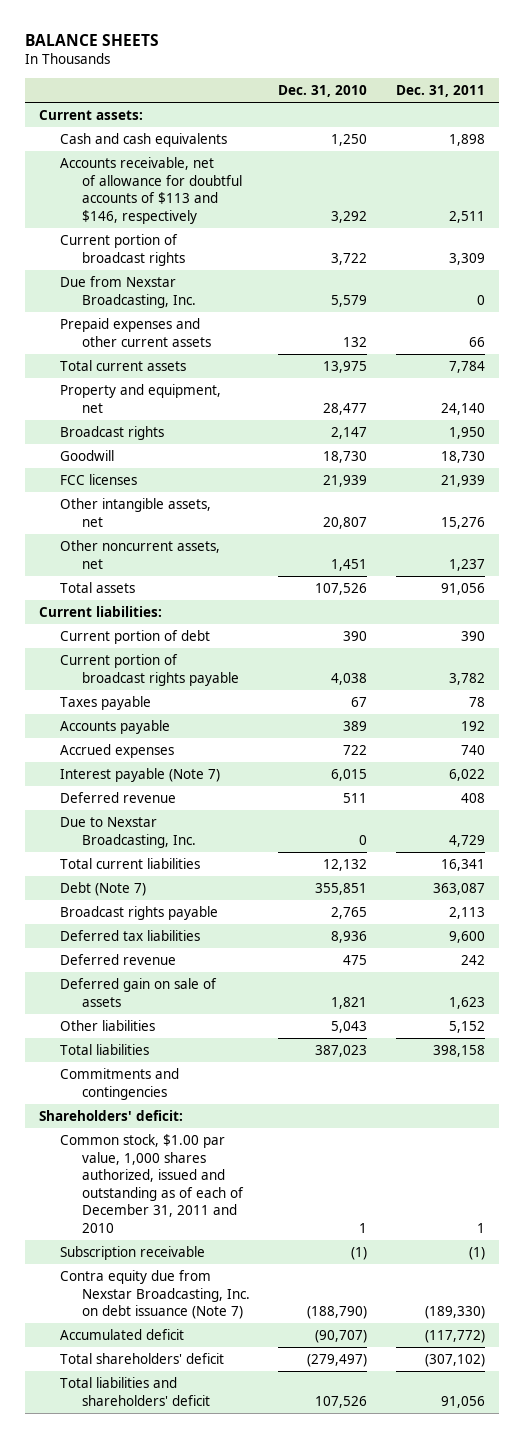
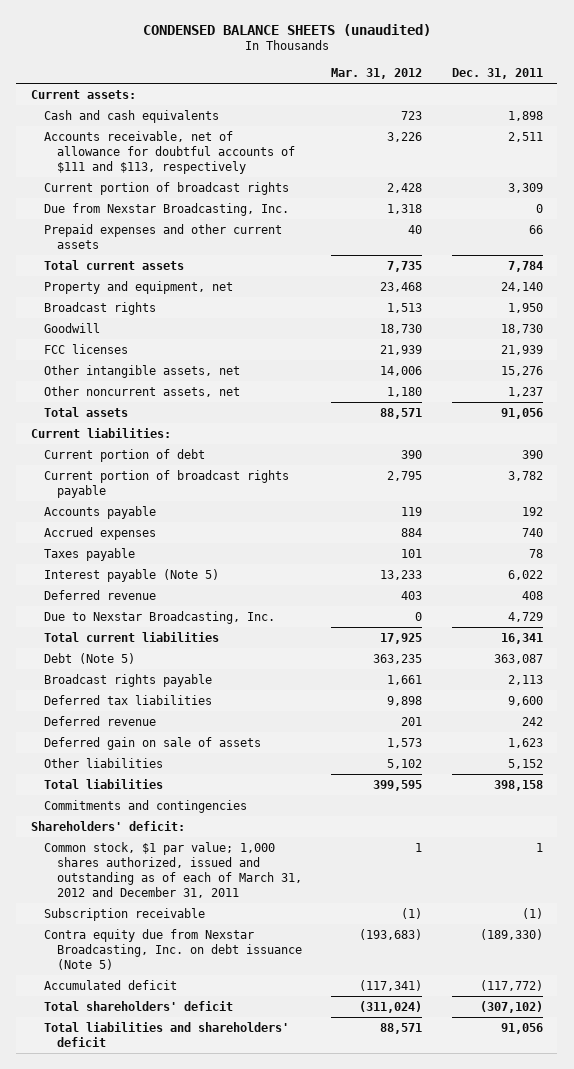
[24,33,159,46] BALANCE SHEETS -> [142,23,431,36] CONDENSED BALANCE SHEETS (unaudited)
[278,85,368,98] Dec. 31, 2010 -> none
none -> [331,68,423,80] Mar. 31, 2012
[60,157,242,224] Accounts receivable, net of allowance for doubtful accounts of $113 and $146, respectively -> [43,130,295,174] Accounts receivable, net of allowance for doubtful accounts of $111 and $113, respectively
[60,696,152,711] Taxes payable -> [43,547,135,561] Taxes payable
[60,768,221,783] Interest payable (Note 7) -> [43,568,219,582] Interest payable (Note 5)
[60,882,147,897] Debt (Note 7) -> [43,652,135,664] Debt (Note 5)
[60,1134,244,1233] Common stock, $1.00 par value, 1,000 shares authorized, issued and outstanding as of each of December 31, 2011 and 2010 -> [43,841,302,898] Common stock, $1 par value; 1,000 shares authorized, issued and outstanding as of each of March 31, 2012 and December 31, 2011
[60,1270,250,1320] Contra equity due from Nexstar Broadcasting, Inc. on debt issuance (Note 7) -> [43,928,302,970] Contra equity due from Nexstar Broadcasting, Inc. on debt issuance (Note 5)

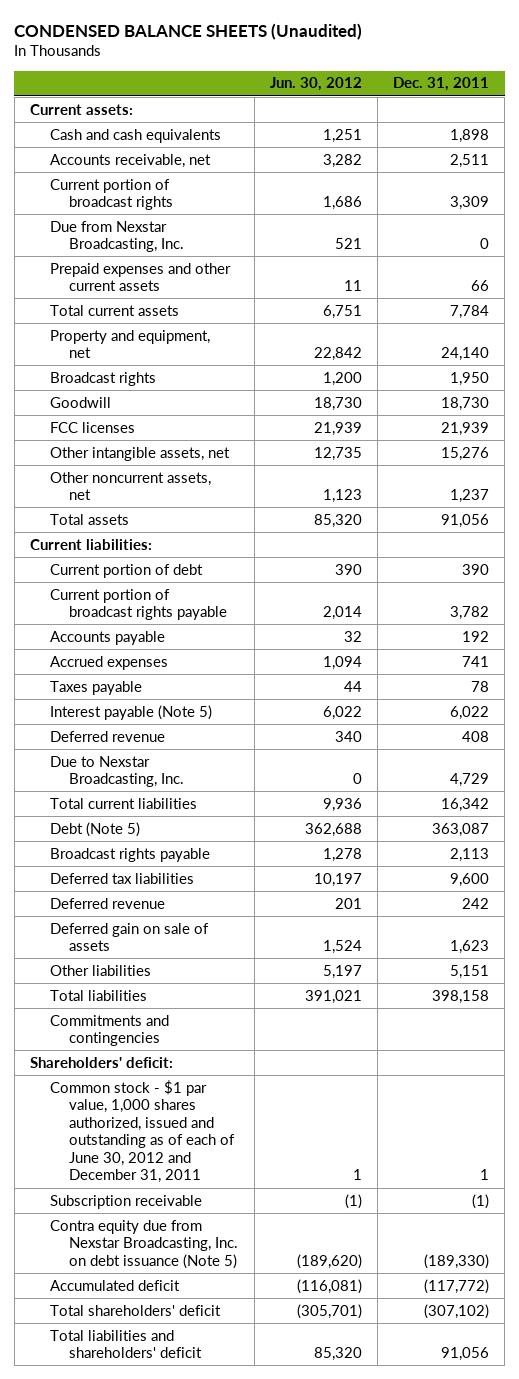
[142,23,431,36] CONDENSED BALANCE SHEETS (unaudited) -> [14,22,363,40] CONDENSED BALANCE SHEETS (Unaudited)
[331,68,423,80] Mar. 31, 2012 -> none
none -> [269,77,362,92] Jun. 30, 2012
[43,130,295,174] Accounts receivable, net of allowance for doubtful accounts of $111 and $113, respectively -> [49,153,211,168] Accounts receivable, net
[521,527,543,537] 740 -> [462,655,490,667] 741
[500,632,543,644] 16,341 -> [441,797,490,812] 16,342
[507,758,543,769] 5,152 -> [450,964,490,979] 5,151
[43,841,302,898] Common stock, $1 par value; 1,000 shares authorized, issued and outstanding as of each of March 31, 2012 and December 31, 2011 -> [49,1079,236,1184] Common stock - $1 par value, 1,000 shares authorized, issued and outstanding as of each of June 30, 2012 and December 31, 2011

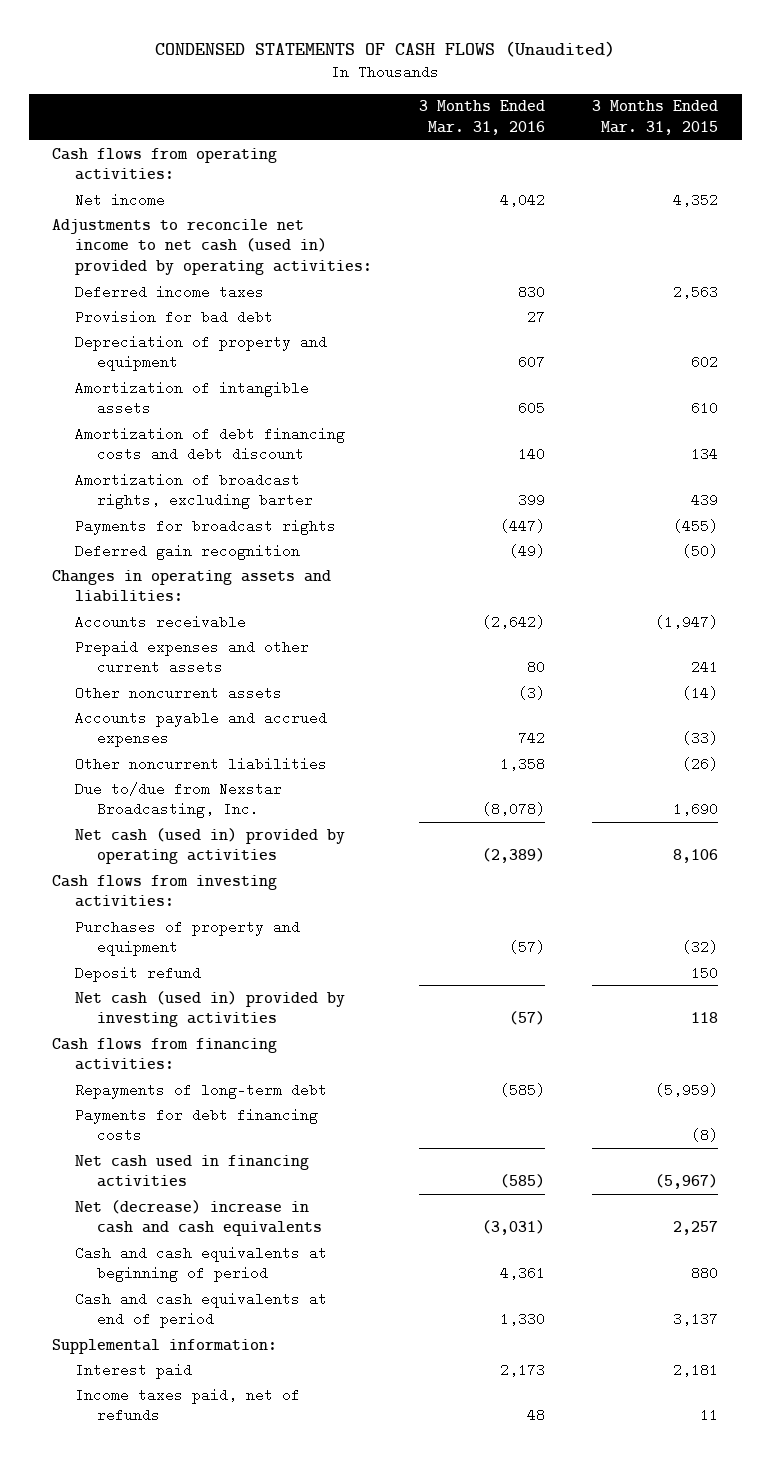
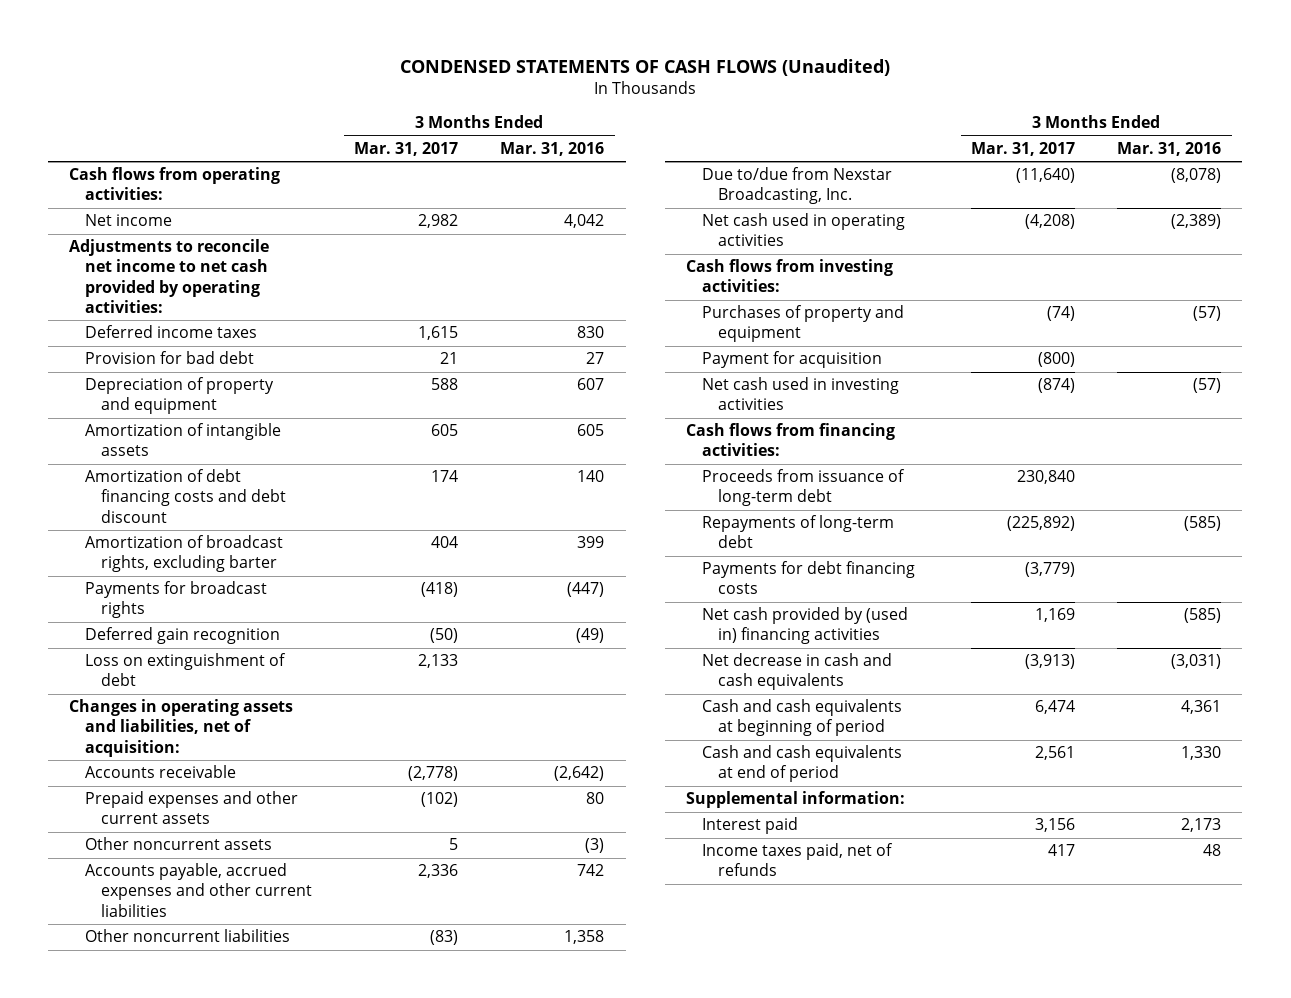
[591,100,718,136] 3 Months Ended Mar. 31, 2015 -> none
none -> [354,141,459,156] Mar. 31, 2017
[52,218,372,276] Adjustments to reconcile net income to net cash (used in) provided by operating activities: -> [69,239,270,313] Adjustments to reconcile net income to net cash provided by operating activities:
none -> [85,653,287,687] Loss on extinguishment of debt
[52,569,332,603] Changes in operating assets and liabilities: -> [69,699,294,757] Changes in operating assets and liabilities, net of acquisition:
[74,710,327,748] Accounts payable and accrued expenses -> [85,863,313,917] Accounts payable, accrued expenses and other current liabilities
[74,827,345,865] Net cash (used in) provided by operating activities -> [702,213,906,247] Net cash used in operating activities
[74,965,201,982] Deposit refund -> none
none -> [702,351,883,369] Payment for acquisition
[74,990,345,1028] Net cash (used in) provided by investing activities -> [702,377,900,411] Net cash used in investing activities
none -> [702,469,906,507] Proceeds from issuance of long-term debt
[74,1154,309,1188] Net cash used in financing activities -> [702,607,909,645] Net cash provided by (used in) financing activities
[74,1199,322,1237] Net (decrease) increase in cash and cash equivalents -> [702,653,893,691] Net decrease in cash and cash equivalents

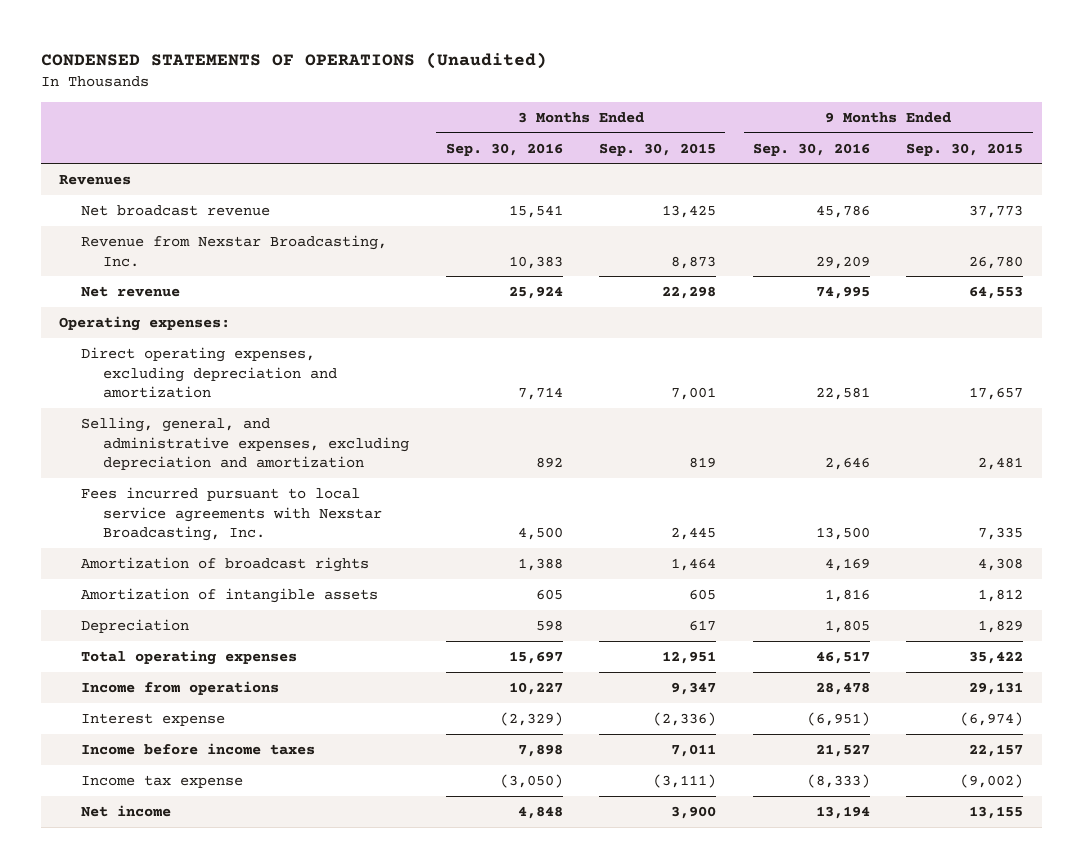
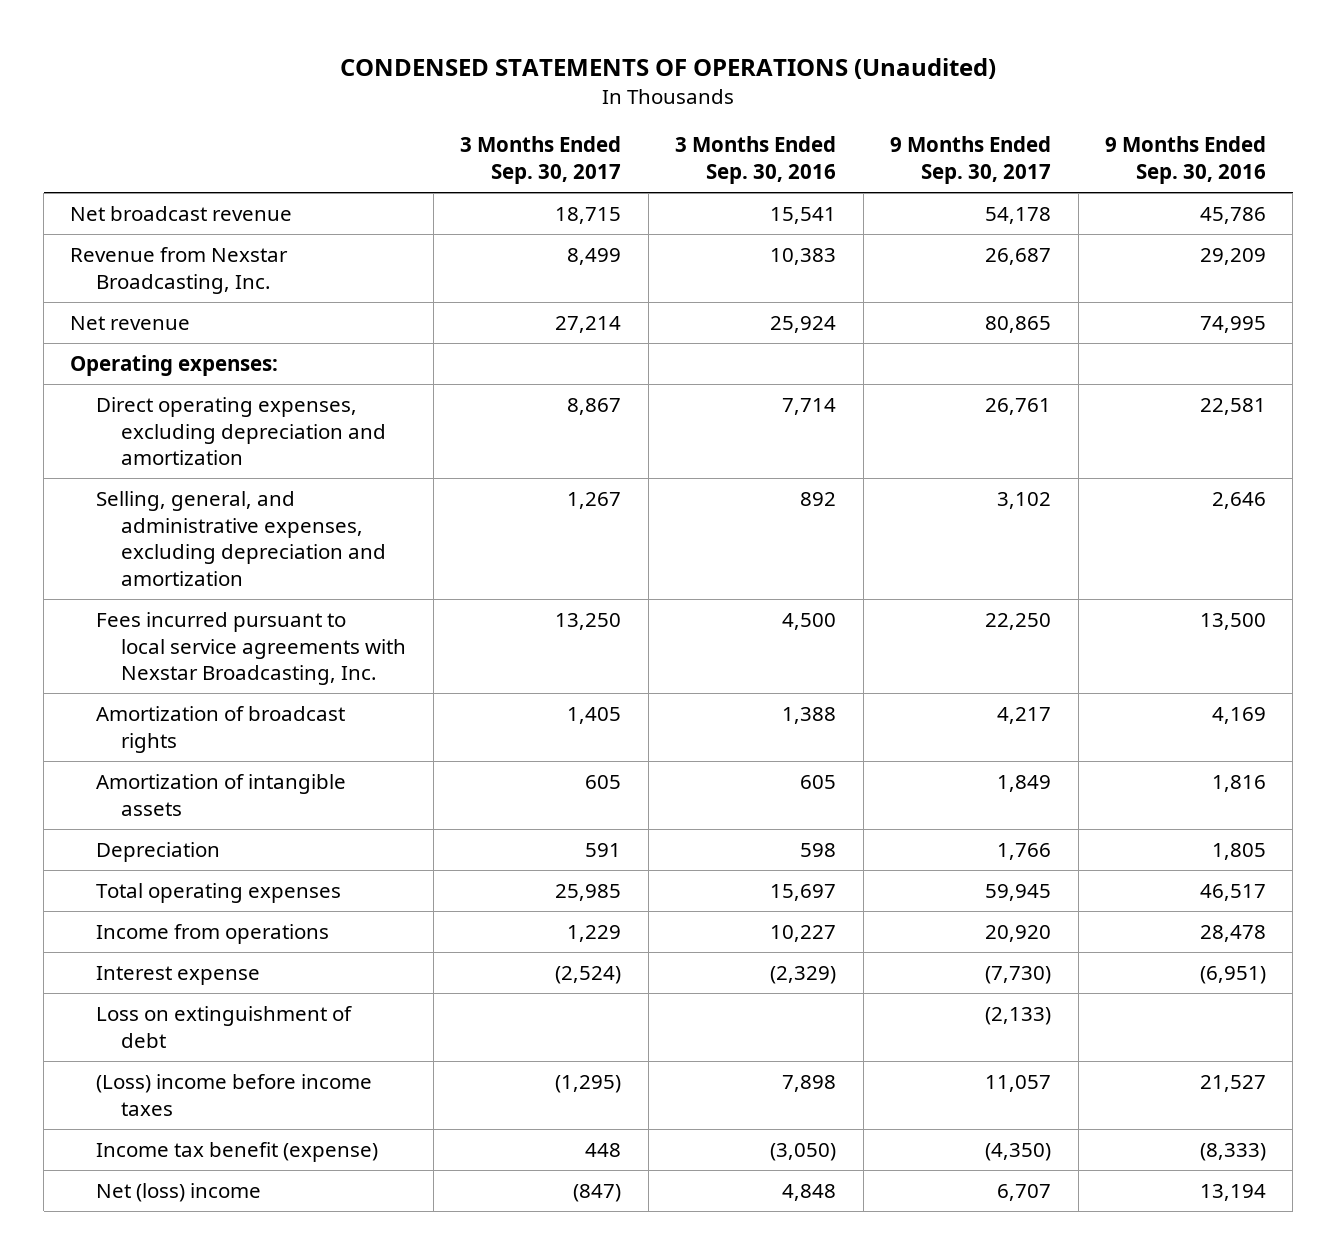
[599,142,717,156] Sep. 30, 2015 -> none
[906,142,1024,156] Sep. 30, 2015 -> none
none -> [460,136,622,184] 3 Months Ended Sep. 30, 2017
none -> [890,136,1052,184] 9 Months Ended Sep. 30, 2017
[58,174,131,185] Revenues -> none
none -> [95,1006,352,1048] Loss on extinguishment of debt
[80,742,315,755] Income before income taxes -> [95,1074,372,1116] (Loss) income before income taxes
[80,774,243,788] Income tax expense -> [95,1142,378,1163] Income tax benefit (expense)
[80,804,171,817] Net income -> [95,1183,261,1203] Net (loss) income

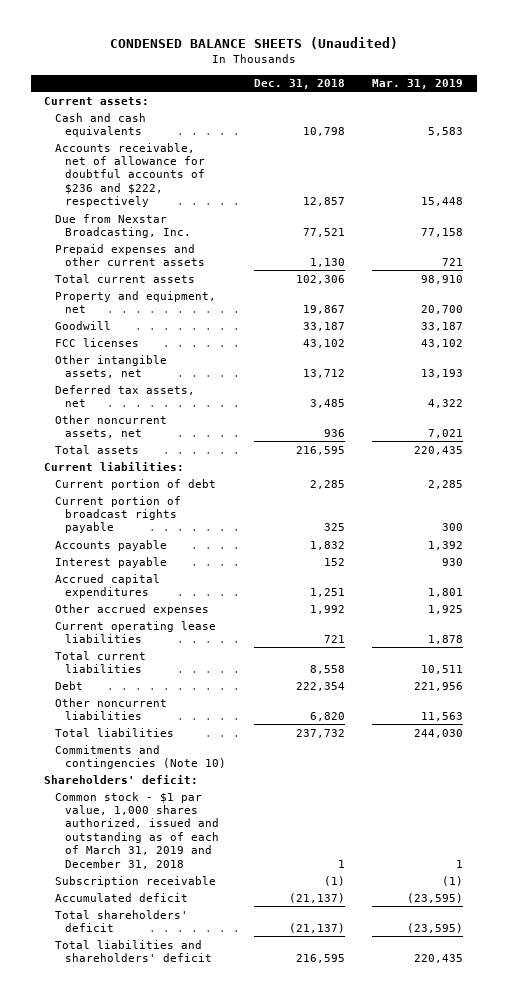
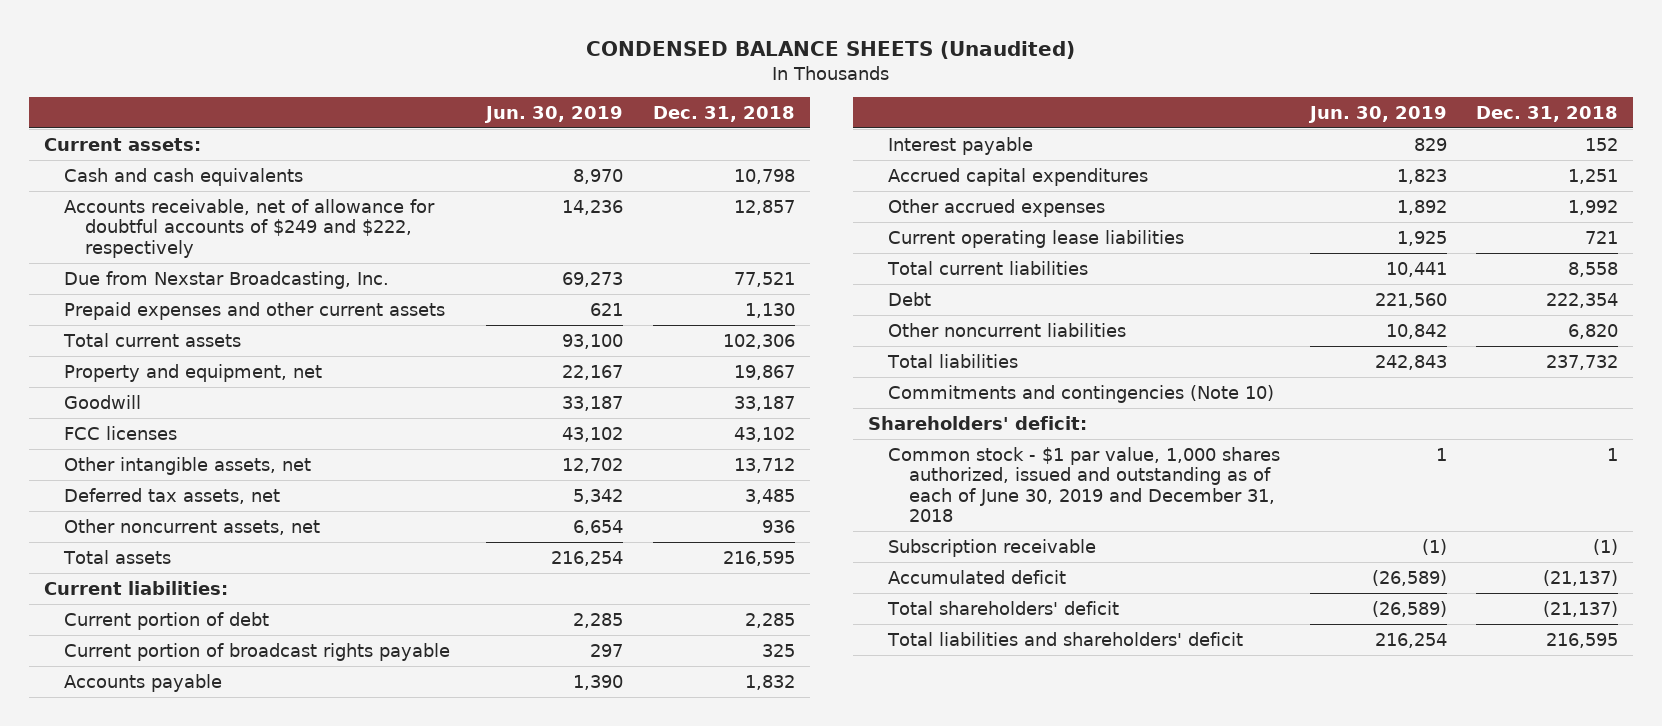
[371,79,463,90] Mar. 31, 2019 -> none
none -> [484,105,624,123] Jun. 30, 2019
[54,142,206,208] Accounts receivable, net of allowance for doubtful accounts of $236 and $222, respectively -> [64,198,436,258] Accounts receivable, net of allowance for doubtful accounts of $249 and $222, respectively
[54,791,220,869] Common stock - $1 par value, 1,000 shares authorized, issued and outstanding as of each of March 31, 2019 and December 31, 2018 -> [888,446,1281,523] Common stock - $1 par value, 1,000 shares authorized, issued and outstanding as of each of June 30, 2019 and December 31, 2018

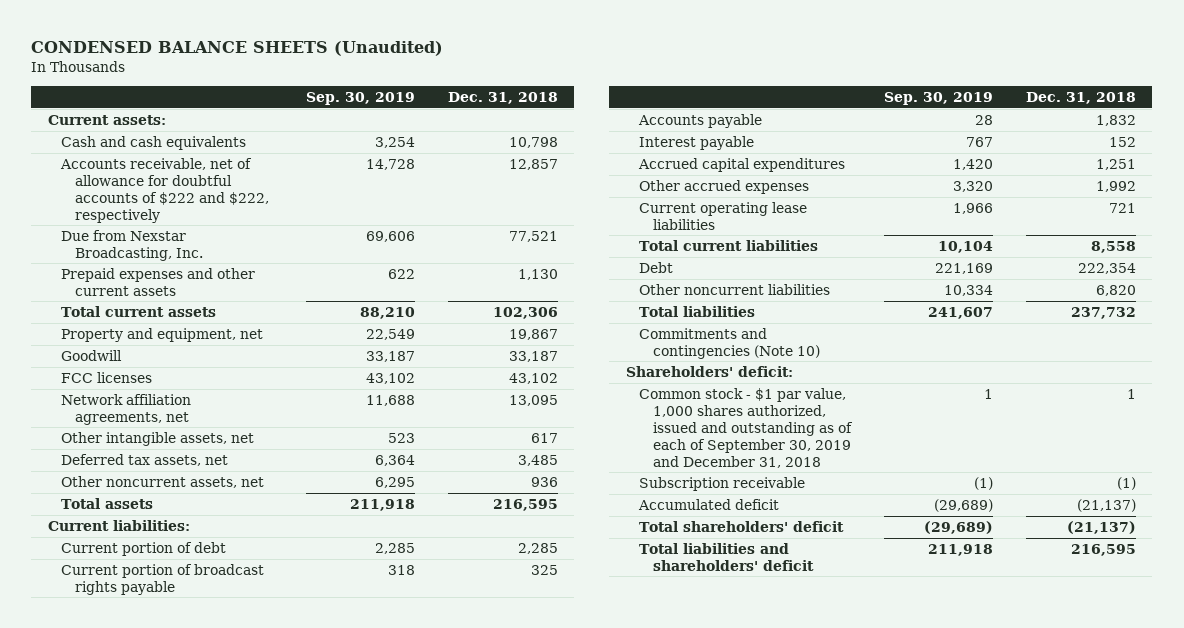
[484,105,624,123] Jun. 30, 2019 -> none
none -> [305,91,415,105] Sep. 30, 2019
[64,198,436,258] Accounts receivable, net of allowance for doubtful accounts of $249 and $222, respectively -> [60,157,269,223] Accounts receivable, net of allowance for doubtful accounts of $222 and $222, respectively
none -> [61,393,192,425] Network affiliation agreements, net
[733,457,795,473] 13,712 -> [530,432,558,443] 617
[888,446,1281,523] Common stock - $1 par value, 1,000 shares authorized, issued and outstanding as of each of June 30, 2019 and December 31, 2018 -> [639,387,853,468] Common stock - $1 par value, 1,000 shares authorized, issued and outstanding as of each of September 30, 2019 and December 31, 2018

